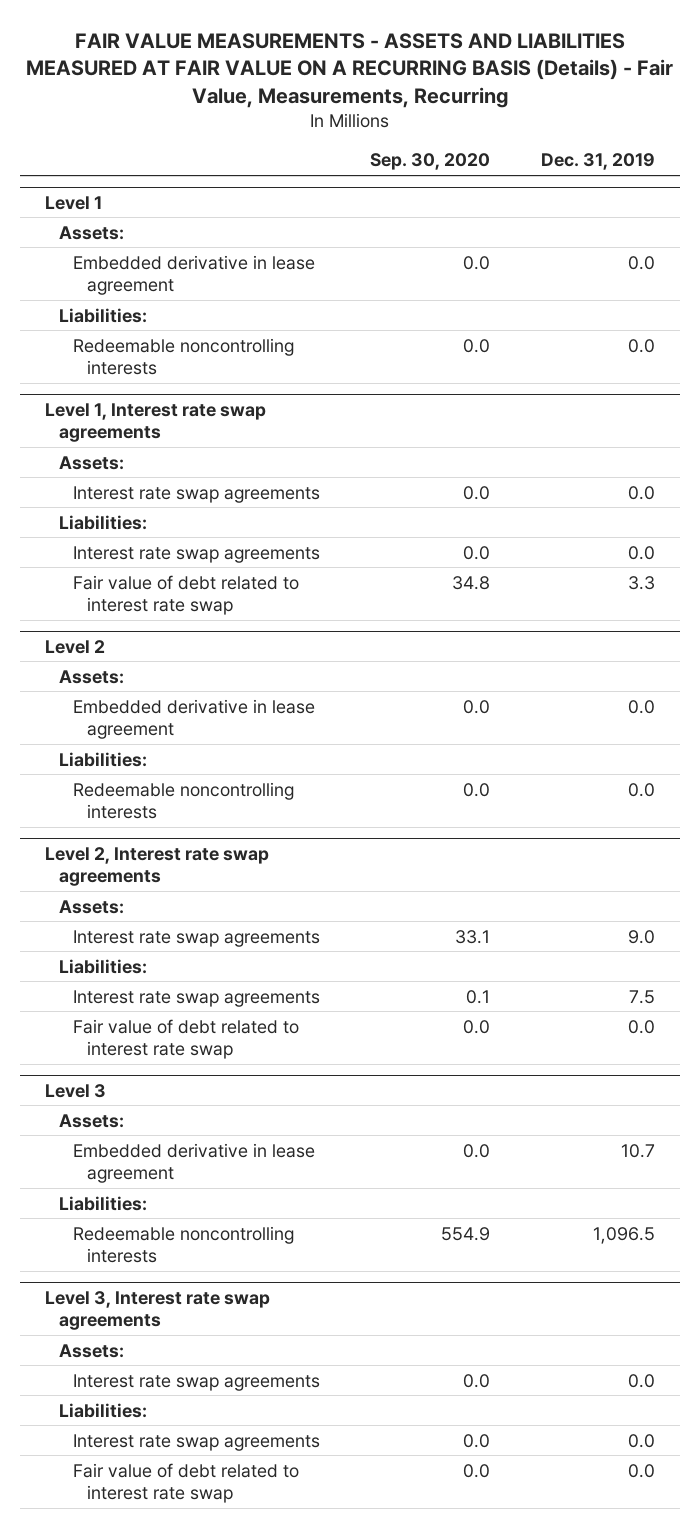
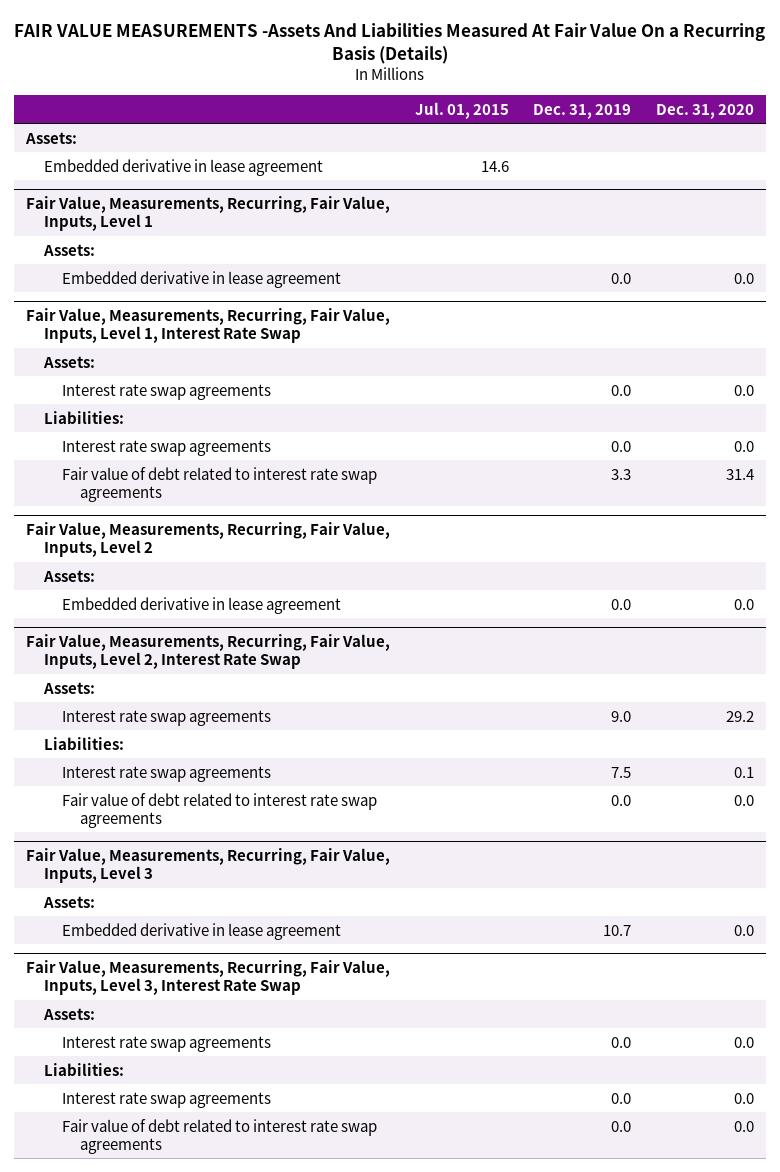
[25,32,673,108] FAIR VALUE MEASUREMENTS - ASSETS AND LIABILITIES MEASURED AT FAIR VALUE ON A RECURRING BASIS (Details) - Fair Value, Measurements, Recurring -> [13,23,765,65] FAIR VALUE MEASUREMENTS -Assets And Liabilities Measured At Fair Value On a Recurring Basis (Details)
[370,153,491,171] Sep. 30, 2020 -> none
none -> [414,101,509,119] Jul. 01, 2015
none -> [655,103,754,119] Dec. 31, 2020
[45,195,103,210] Level 1 -> none
none -> [43,158,323,176] Embedded derivative in lease agreement
none -> [26,195,391,231] Fair Value, Measurements, Recurring, Fair Value, Inputs, Level 1
none -> [42,243,95,256] Assets:
[59,307,148,323] Liabilities: -> none
[73,337,295,375] Redeemable noncontrolling interests -> none
[45,402,267,442] Level 1, Interest rate swap agreements -> none
none -> [26,307,391,343] Fair Value, Measurements, Recurring, Fair Value, Inputs, Level 1, Interest Rate Swap
[45,639,106,654] Level 2 -> none
[73,574,300,615] Fair value of debt related to interest rate swap -> [61,466,377,502] Fair value of debt related to interest rate swap agreements
none -> [26,521,391,557] Fair Value, Measurements, Recurring, Fair Value, Inputs, Level 2
[59,751,148,767] Liabilities: -> none
[73,781,295,819] Redeemable noncontrolling interests -> none
[45,846,270,886] Level 2, Interest rate swap agreements -> none
none -> [26,633,391,669] Fair Value, Measurements, Recurring, Fair Value, Inputs, Level 2, Interest Rate Swap
[45,1083,107,1098] Level 3 -> none
[73,1018,300,1059] Fair value of debt related to interest rate swap -> [61,792,377,828] Fair value of debt related to interest rate swap agreements
none -> [26,847,391,883] Fair Value, Measurements, Recurring, Fair Value, Inputs, Level 3
[59,1195,148,1211] Liabilities: -> none
[73,1225,295,1263] Redeemable noncontrolling interests -> none
[45,1290,271,1330] Level 3, Interest rate swap agreements -> none
none -> [26,959,391,995] Fair Value, Measurements, Recurring, Fair Value, Inputs, Level 3, Interest Rate Swap
[73,1462,300,1503] Fair value of debt related to interest rate swap -> [61,1118,377,1154] Fair value of debt related to interest rate swap agreements

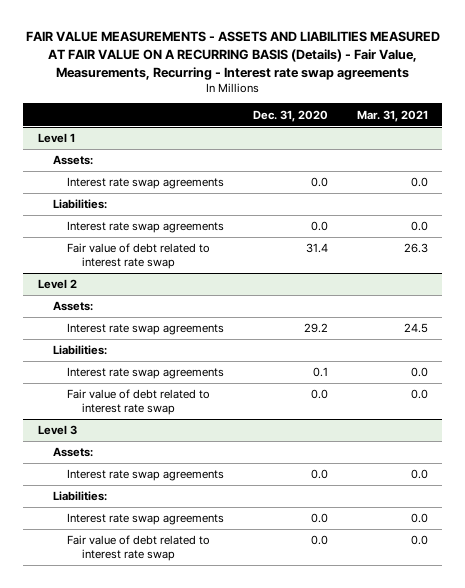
[13,23,765,65] FAIR VALUE MEASUREMENTS -Assets And Liabilities Measured At Fair Value On a Recurring Basis (Details) -> [25,31,440,80] FAIR VALUE MEASUREMENTS - ASSETS AND LIABILITIES MEASURED AT FAIR VALUE ON A RECURRING BASIS (Details) - Fair Value, Measurements, Recurring - Interest rate swap agreements
[414,101,509,119] Jul. 01, 2015 -> none
[533,103,632,119] Dec. 31, 2019 -> none
none -> [356,109,428,122] Mar. 31, 2021
[25,131,78,144] Assets: -> none
[43,158,323,176] Embedded derivative in lease agreement -> none
[26,195,391,231] Fair Value, Measurements, Recurring, Fair Value, Inputs, Level 1 -> none
[42,243,95,256] Assets: -> none
[61,270,341,288] Embedded derivative in lease agreement -> none
[26,307,391,343] Fair Value, Measurements, Recurring, Fair Value, Inputs, Level 1, Interest Rate Swap -> none
none -> [37,133,75,144] Level 1
[26,521,391,557] Fair Value, Measurements, Recurring, Fair Value, Inputs, Level 2 -> none
[42,569,95,582] Assets: -> none
[61,596,341,614] Embedded derivative in lease agreement -> none
[26,633,391,669] Fair Value, Measurements, Recurring, Fair Value, Inputs, Level 2, Interest Rate Swap -> none
[61,466,377,502] Fair value of debt related to interest rate swap agreements -> [67,243,211,269] Fair value of debt related to interest rate swap
none -> [37,279,77,290] Level 2
[26,847,391,883] Fair Value, Measurements, Recurring, Fair Value, Inputs, Level 3 -> none
[42,895,95,908] Assets: -> none
[61,922,341,940] Embedded derivative in lease agreement -> none
[26,959,391,995] Fair Value, Measurements, Recurring, Fair Value, Inputs, Level 3, Interest Rate Swap -> none
[61,792,377,828] Fair value of debt related to interest rate swap agreements -> [67,389,211,415] Fair value of debt related to interest rate swap
none -> [37,425,77,436] Level 3
[61,1118,377,1154] Fair value of debt related to interest rate swap agreements -> [67,535,211,561] Fair value of debt related to interest rate swap

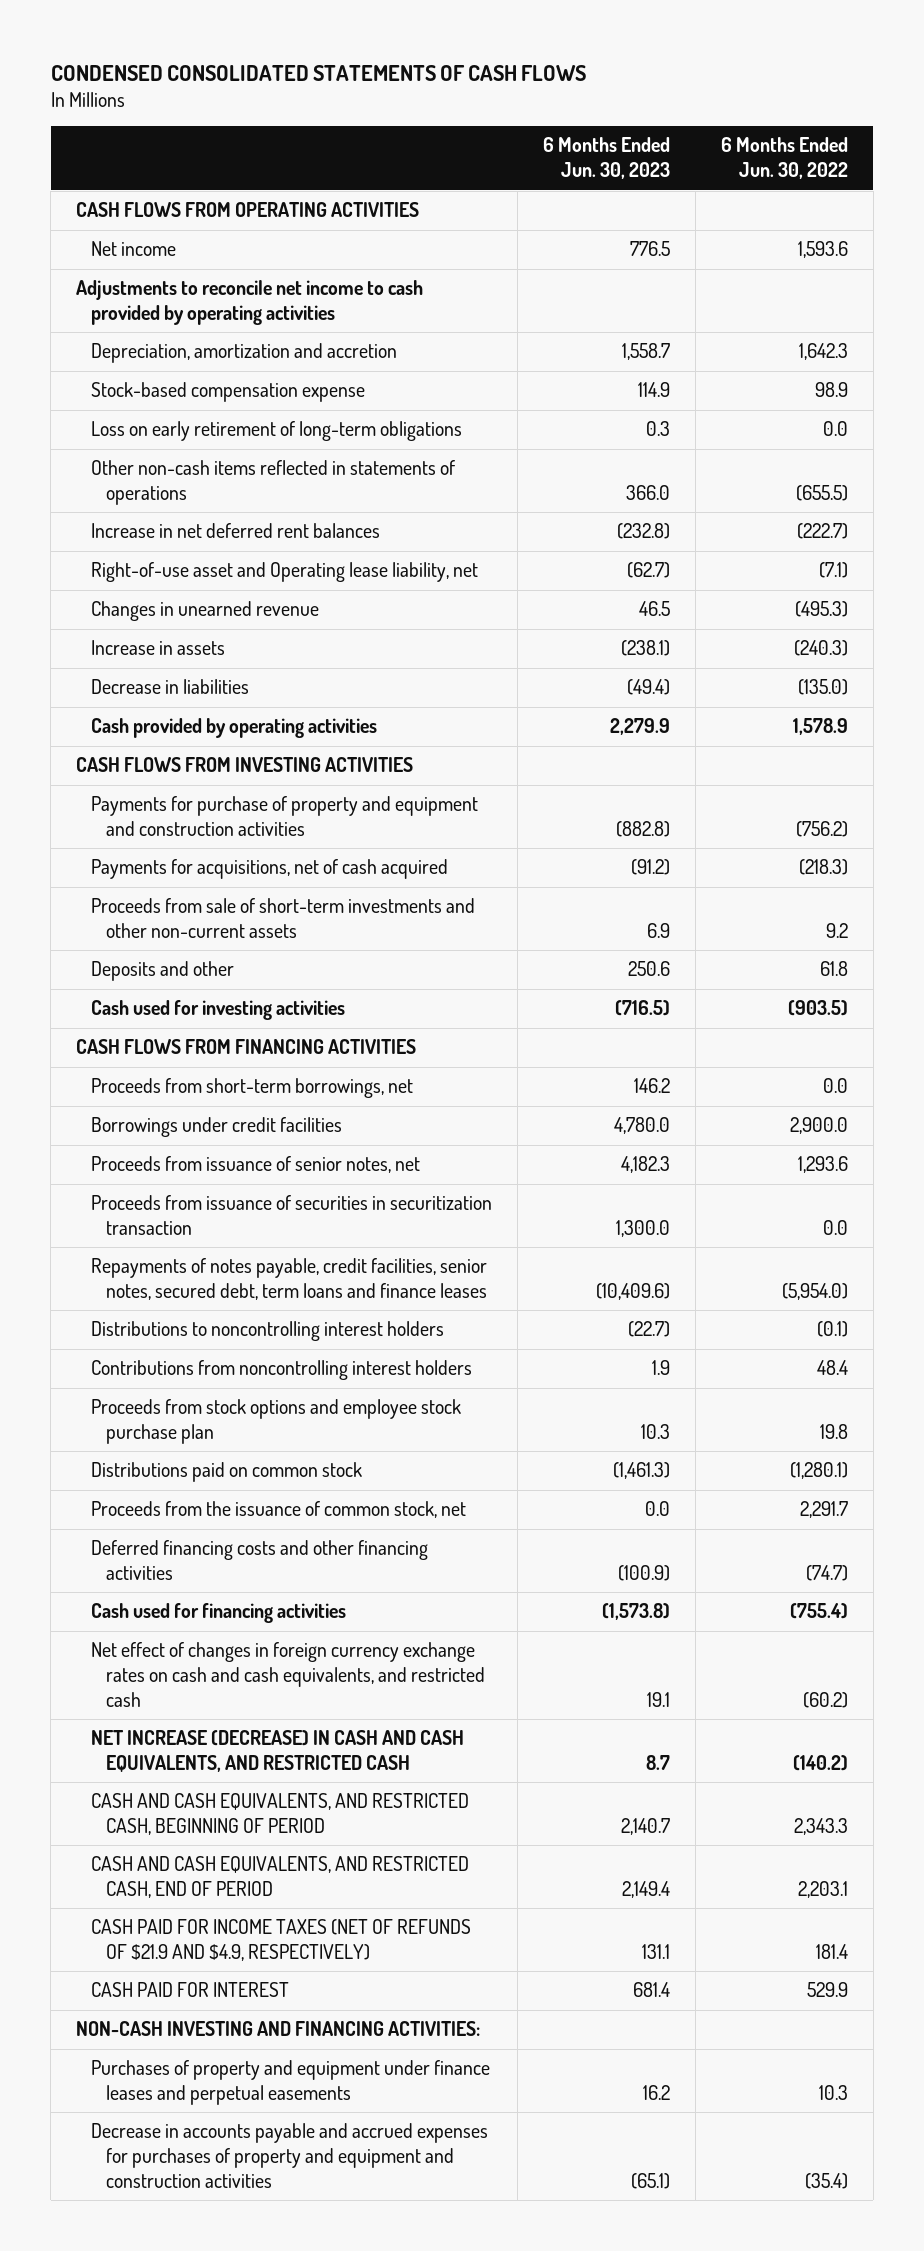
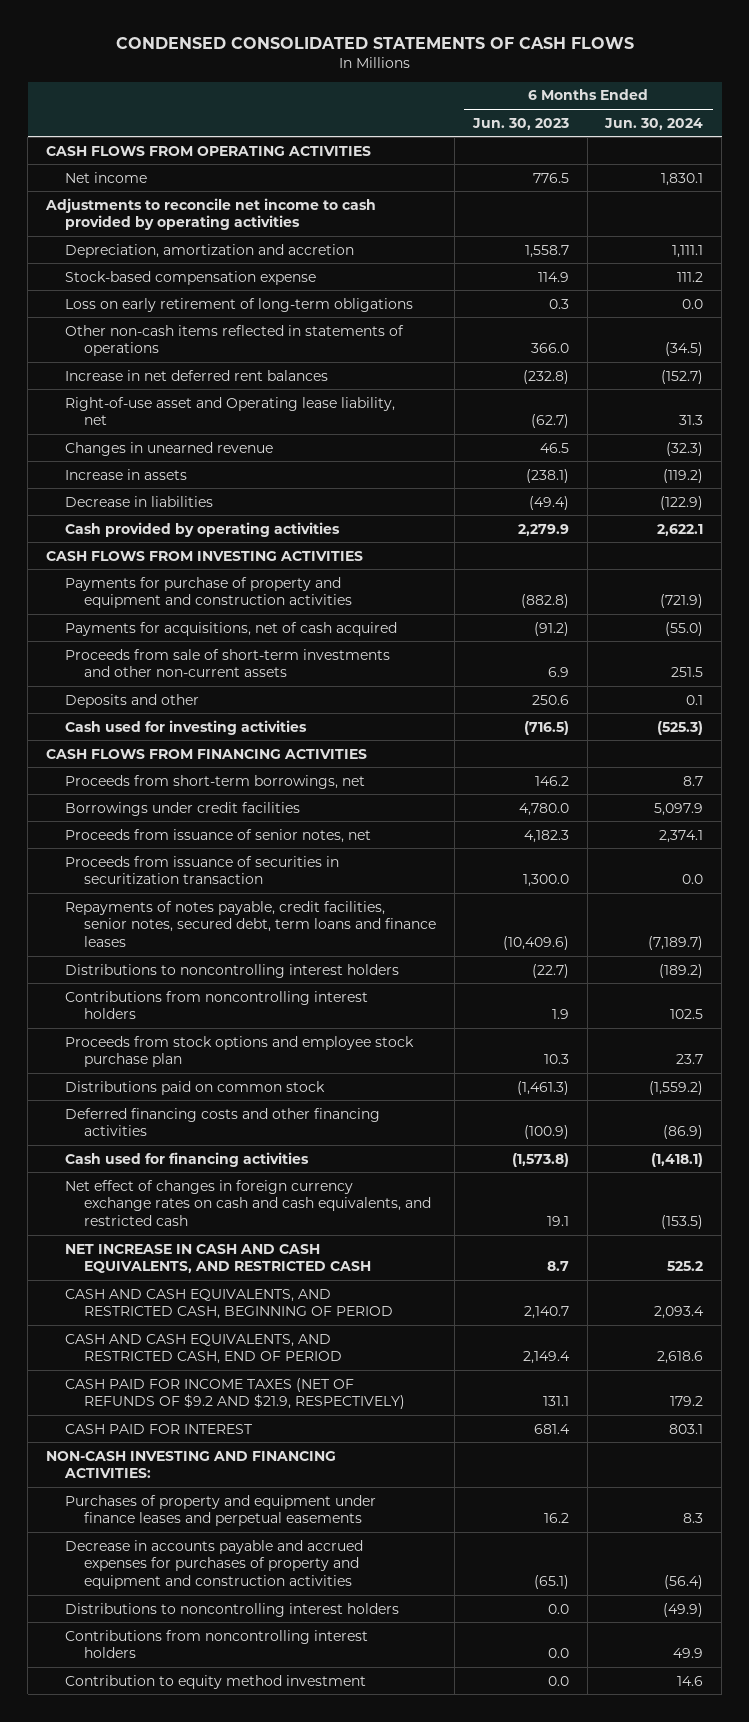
[720,137,848,180] 6 Months Ended Jun. 30, 2022 -> none
none -> [604,117,704,130] Jun. 30, 2024
[91,1501,467,1519] Proceeds from the issuance of common stock, net -> none
[91,1730,465,1773] NET INCREASE (DECREASE) IN CASH AND CASH EQUIVALENTS, AND RESTRICTED CASH -> [65,1243,372,1274] NET INCREASE IN CASH AND CASH EQUIVALENTS, AND RESTRICTED CASH
[91,1919,472,1962] CASH PAID FOR INCOME TAXES (NET OF REFUNDS OF $21.9 AND $4.9, RESPECTIVELY) -> [65,1377,406,1410] CASH PAID FOR INCOME TAXES (NET OF REFUNDS OF $9.2 AND $21.9, RESPECTIVELY)
none -> [65,1602,400,1617] Distributions to noncontrolling interest holders
none -> [65,1629,369,1659] Contributions from noncontrolling interest holders
none -> [65,1674,367,1689] Contribution to equity method investment

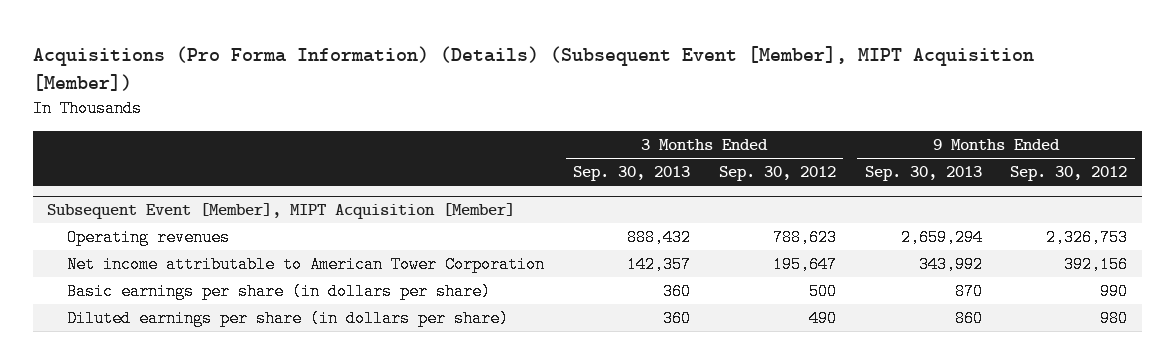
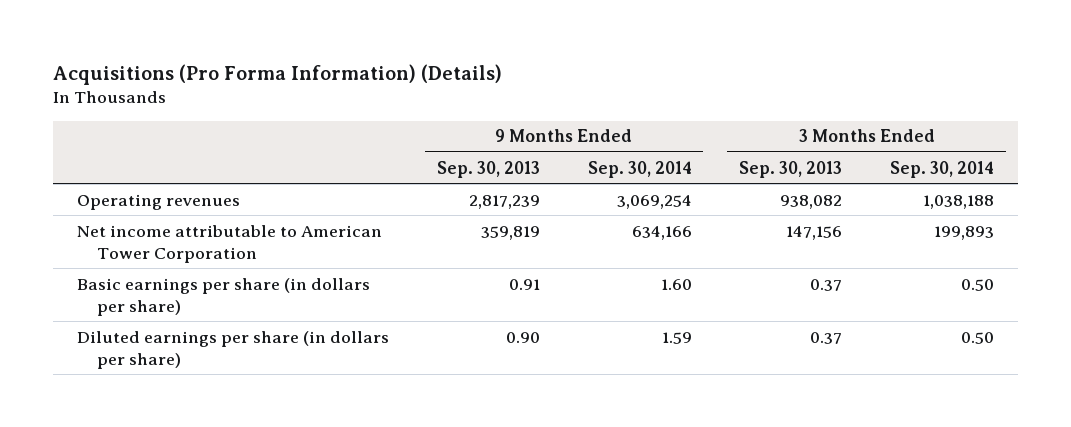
[32,45,1034,91] Acquisitions (Pro Forma Information) (Details) (Subsequent Event [Member], MIPT Acquisition [Member]) -> [52,63,502,85] Acquisitions (Pro Forma Information) (Details)
[718,166,836,182] Sep. 30, 2012 -> none
[1010,166,1128,182] Sep. 30, 2012 -> none
none -> [587,160,692,178] Sep. 30, 2014
none -> [890,160,995,178] Sep. 30, 2014
[47,203,516,220] Subsequent Event [Member], MIPT Acquisition [Member] -> none
[626,228,691,246] 888,432 -> [780,194,843,209] 938,082
[900,228,983,246] 2,659,294 -> [468,194,540,209] 2,817,239
[626,255,691,273] 142,357 -> [786,225,843,240] 147,156
[918,255,983,273] 343,992 -> [480,225,540,240] 359,819
[662,282,691,300] 360 -> [810,278,843,291] 0.37
[954,282,983,300] 870 -> [508,278,540,290] 0.91
[662,309,691,327] 360 -> [810,331,843,344] 0.37
[954,309,983,327] 860 -> [505,331,540,343] 0.90

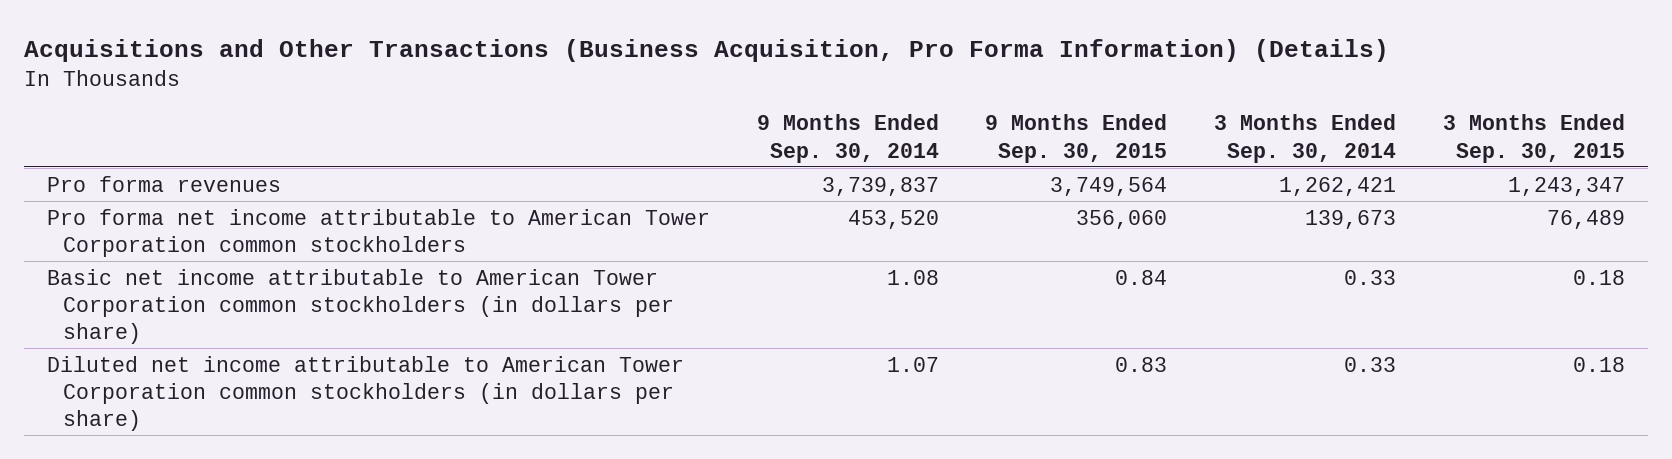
[52,63,502,85] Acquisitions (Pro Forma Information) (Details) -> [23,38,1389,62] Acquisitions and Other Transactions (Business Acquisition, Pro Forma Information) (Details)
[436,160,540,178] Sep. 30, 2013 -> none
[739,160,843,178] Sep. 30, 2013 -> none
none -> [985,114,1168,163] 9 Months Ended Sep. 30, 2015
none -> [1442,114,1625,163] 3 Months Ended Sep. 30, 2015
[76,193,240,210] Operating revenues -> [46,175,281,192] Pro forma revenues
[616,194,692,209] 3,069,254 -> [821,176,939,196] 3,739,837
[923,194,995,209] 1,038,188 -> [1279,176,1397,196] 1,262,421
[76,224,382,263] Net income attributable to American Tower Corporation -> [46,208,710,257] Pro forma net income attributable to American Tower Corporation common stockholders
[631,225,692,240] 634,166 -> [847,209,939,229] 453,520
[934,225,995,240] 199,893 -> [1305,209,1397,229] 139,673
[76,277,370,316] Basic earnings per share (in dollars per share) -> [46,268,674,344] Basic net income attributable to American Tower Corporation common stockholders (in dollars per share)
[660,278,692,290] 1.60 -> [886,269,939,285] 1.08
[961,278,995,291] 0.50 -> [1344,269,1397,285] 0.33
[76,330,389,369] Diluted earnings per share (in dollars per share) -> [46,355,684,431] Diluted net income attributable to American Tower Corporation common stockholders (in dollars per share)
[661,331,692,344] 1.59 -> [886,356,939,372] 1.07
[961,331,995,344] 0.50 -> [1344,356,1397,372] 0.33

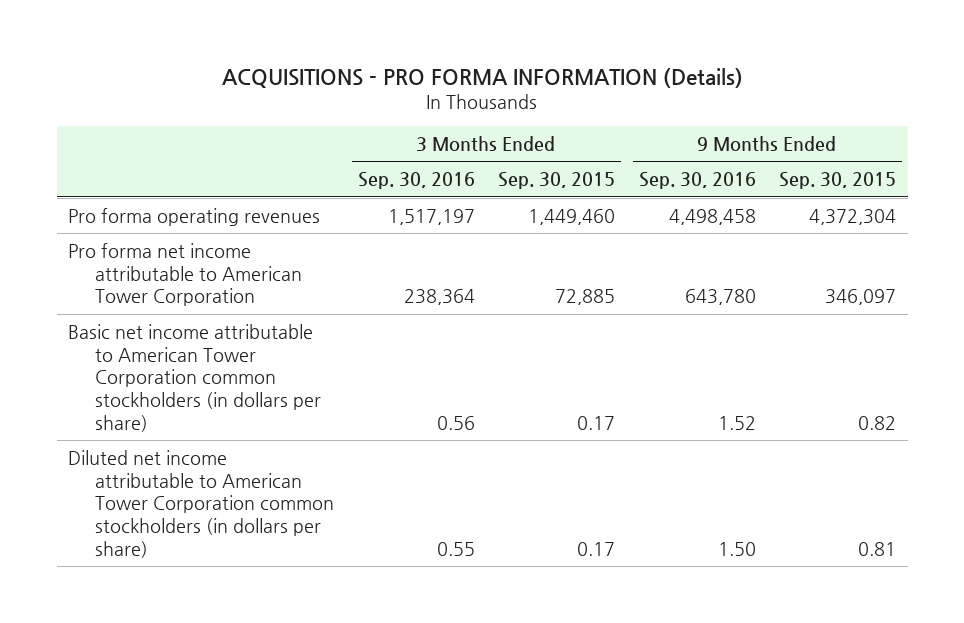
[23,38,1389,62] Acquisitions and Other Transactions (Business Acquisition, Pro Forma Information) (Details) -> [222,68,744,89] ACQUISITIONS - PRO FORMA INFORMATION (Details)
[756,114,939,163] 9 Months Ended Sep. 30, 2014 -> none
[1214,114,1397,163] 3 Months Ended Sep. 30, 2014 -> none
none -> [357,172,475,190] Sep. 30, 2016
none -> [638,172,756,190] Sep. 30, 2016
[46,175,281,192] Pro forma revenues -> [68,207,321,226] Pro forma operating revenues
[1050,176,1168,196] 3,749,564 -> [809,208,897,225] 4,372,304
[1507,176,1625,196] 1,243,347 -> [528,208,616,225] 1,449,460
[46,208,710,257] Pro forma net income attributable to American Tower Corporation common stockholders -> [68,242,303,307] Pro forma net income attributable to American Tower Corporation
[1076,209,1168,229] 356,060 -> [825,289,897,306] 346,097
[1546,209,1625,229] 76,489 -> [555,289,616,306] 72,885
[1115,269,1168,285] 0.84 -> [858,416,897,431] 0.82
[1572,269,1625,285] 0.18 -> [577,416,616,431] 0.17
[1115,356,1168,372] 0.83 -> [858,542,897,557] 0.81
[1572,356,1625,372] 0.18 -> [577,542,616,557] 0.17

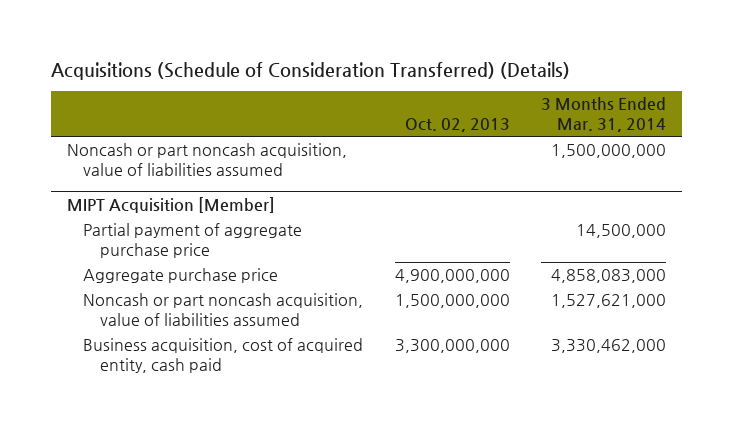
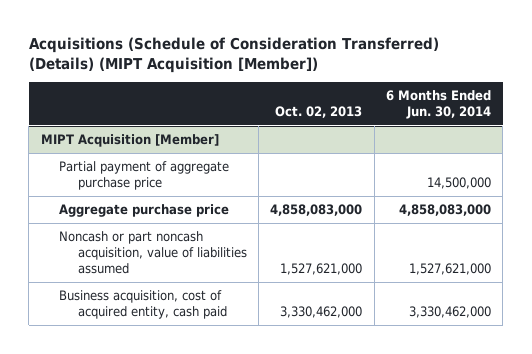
[51,61,571,80] Acquisitions (Schedule of Consideration Transferred) (Details) -> [28,36,439,74] Acquisitions (Schedule of Consideration Transferred) (Details) (MIPT Acquisition [Member])
[541,97,667,133] 3 Months Ended Mar. 31, 2014 -> none
none -> [385,90,491,120] 6 Months Ended Jun. 30, 2014
[67,143,348,177] Noncash or part noncash acquisition, value of liabilities assumed -> none
[394,269,510,284] 4,900,000,000 -> [270,204,363,217] 4,858,083,000
[394,294,510,309] 1,500,000,000 -> [280,263,363,276] 1,527,621,000
[394,339,510,354] 3,300,000,000 -> [280,306,363,319] 3,330,462,000

